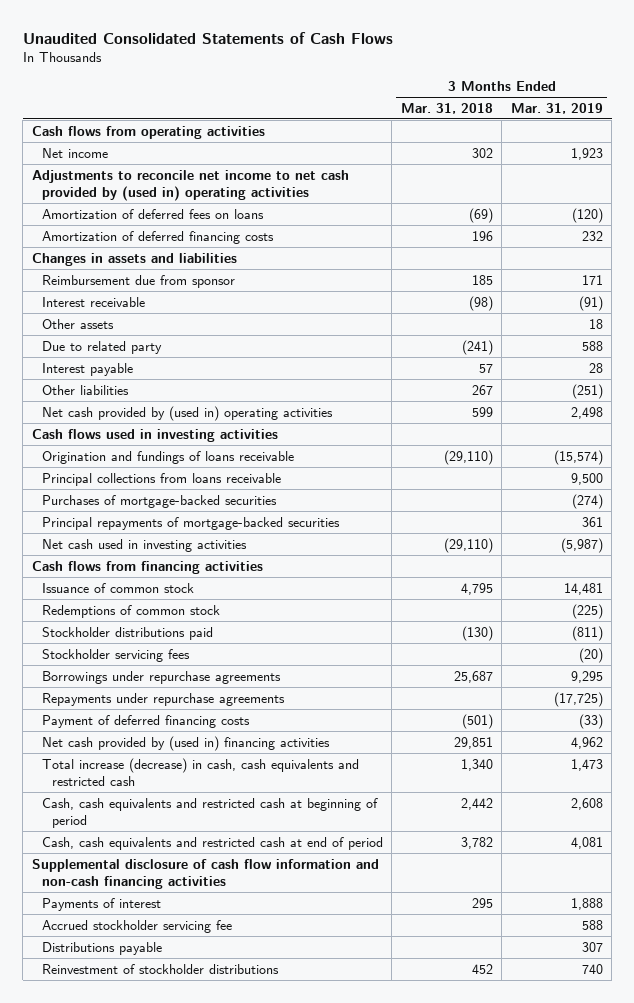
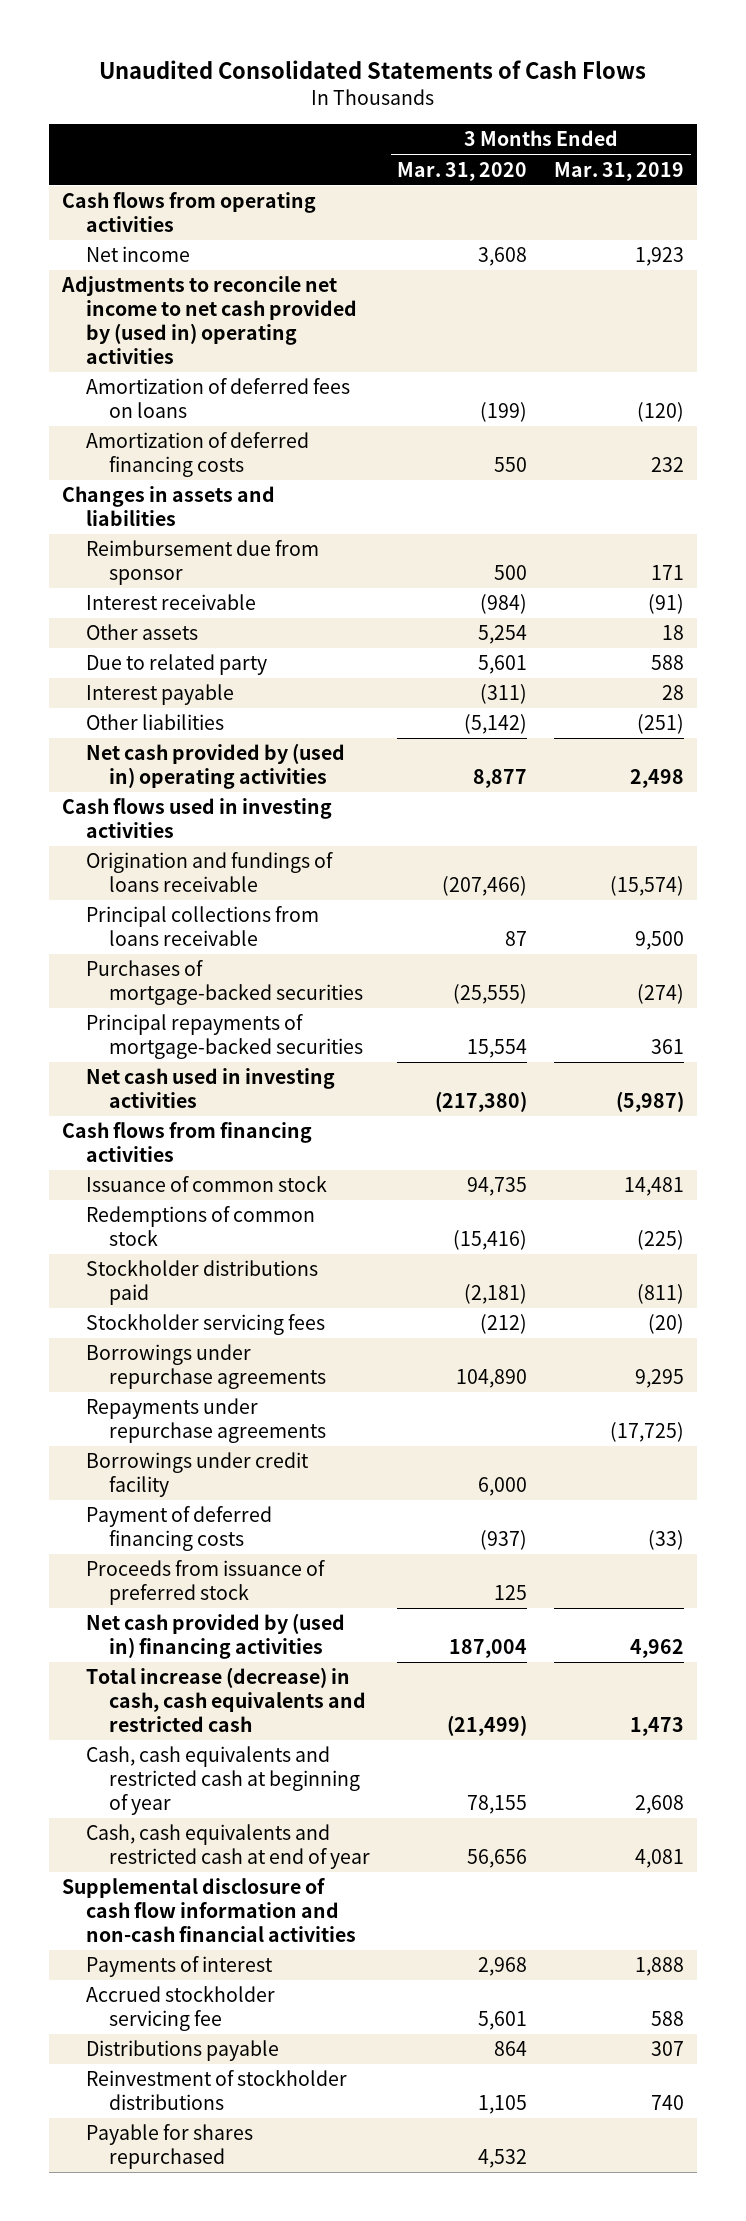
[400,102,493,114] Mar. 31, 2018 -> none
none -> [397,161,528,181] Mar. 31, 2020
none -> [85,1452,309,1498] Borrowings under credit facility
none -> [85,1560,325,1606] Proceeds from issuance of preferred stock
[42,797,379,828] Cash, cash equivalents and restricted cash at beginning of period -> [85,1746,361,1815] Cash, cash equivalents and restricted cash at beginning of year
[42,836,384,850] Cash, cash equivalents and restricted cash at end of period -> [85,1824,371,1870] Cash, cash equivalents and restricted cash at end of year
[31,858,379,889] Supplemental disclosure of cash flow information and non-cash financing activities -> [62,1878,356,1942] Supplemental disclosure of cash flow information and non-cash financial activities
none -> [85,2124,253,2170] Payable for shares repurchased

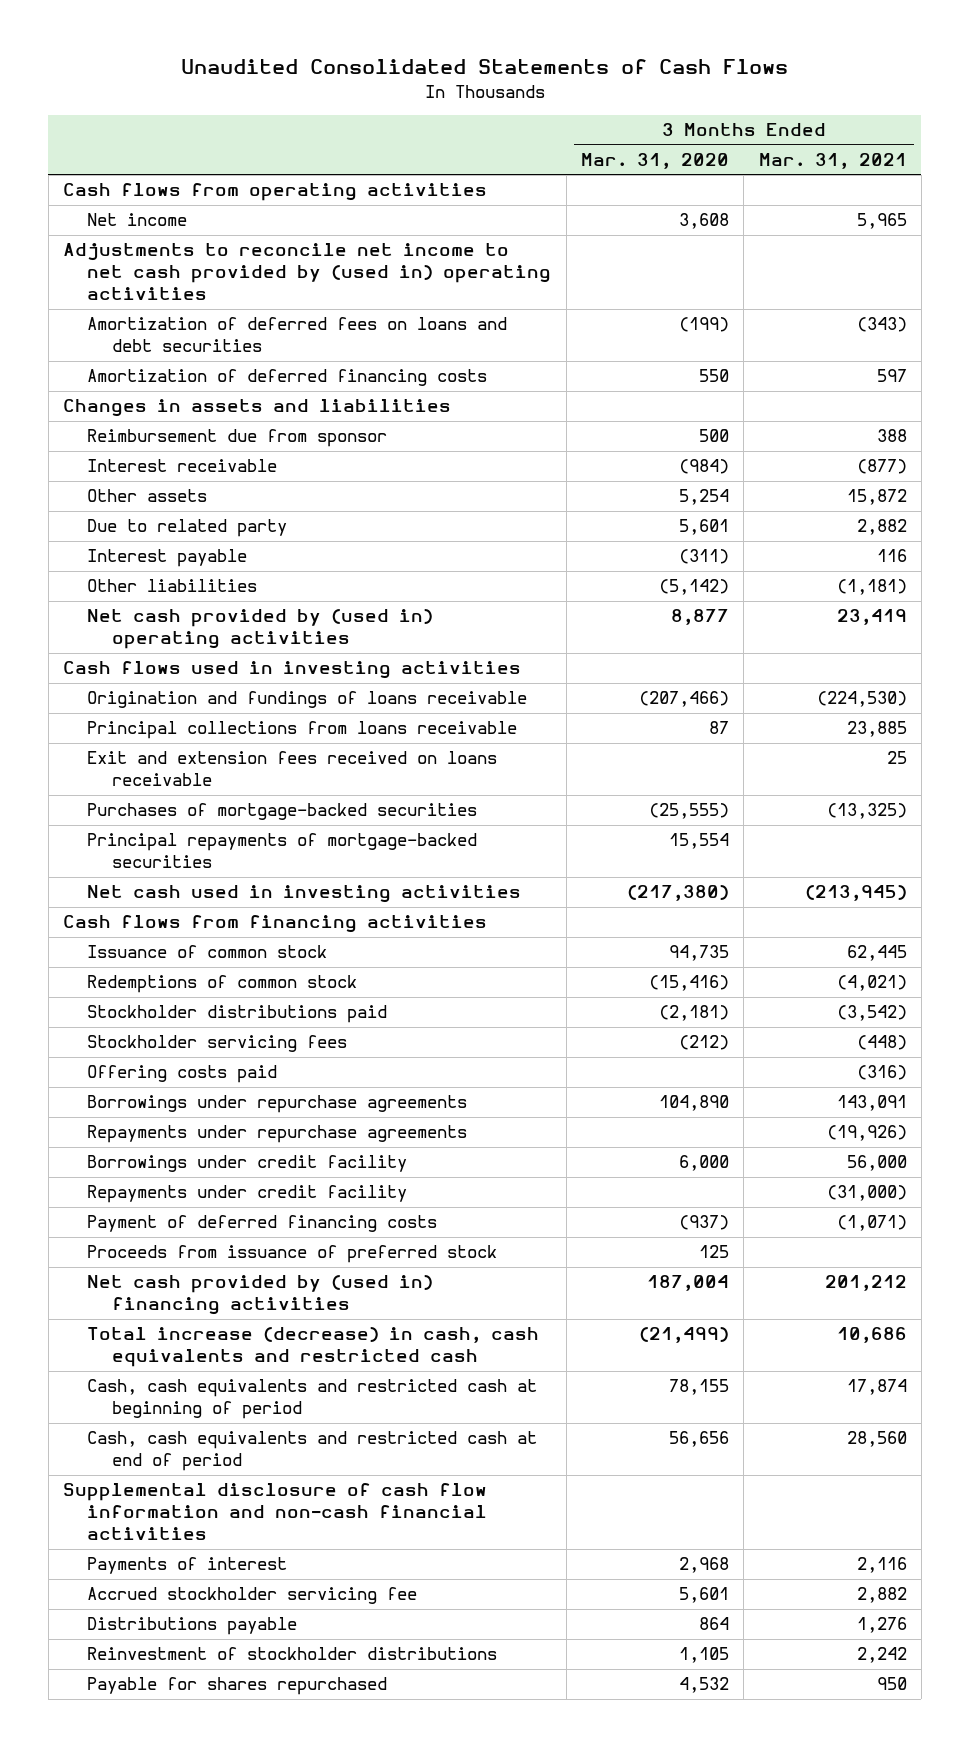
[554,161,685,181] Mar. 31, 2019 -> none
none -> [758,152,907,169] Mar. 31, 2021
[85,378,350,419] Amortization of deferred fees on loans -> [87,317,508,353] Amortization of deferred fees on loans and debt securities
none -> [87,751,498,787] Exit and extension fees received on loans receivable
none -> [87,1065,278,1084] Offering costs paid
none -> [87,1185,408,1204] Repayments under credit facility
[85,1746,361,1815] Cash, cash equivalents and restricted cash at beginning of year -> [87,1379,538,1420] Cash, cash equivalents and restricted cash at beginning of period
[85,1824,371,1870] Cash, cash equivalents and restricted cash at end of year -> [87,1431,538,1472] Cash, cash equivalents and restricted cash at end of period

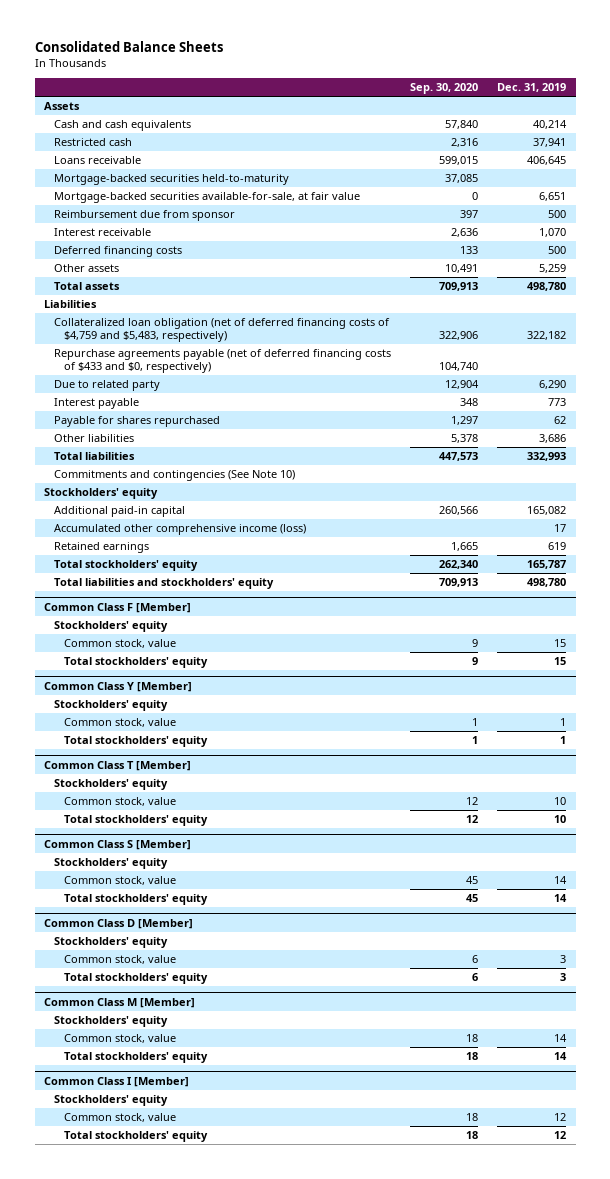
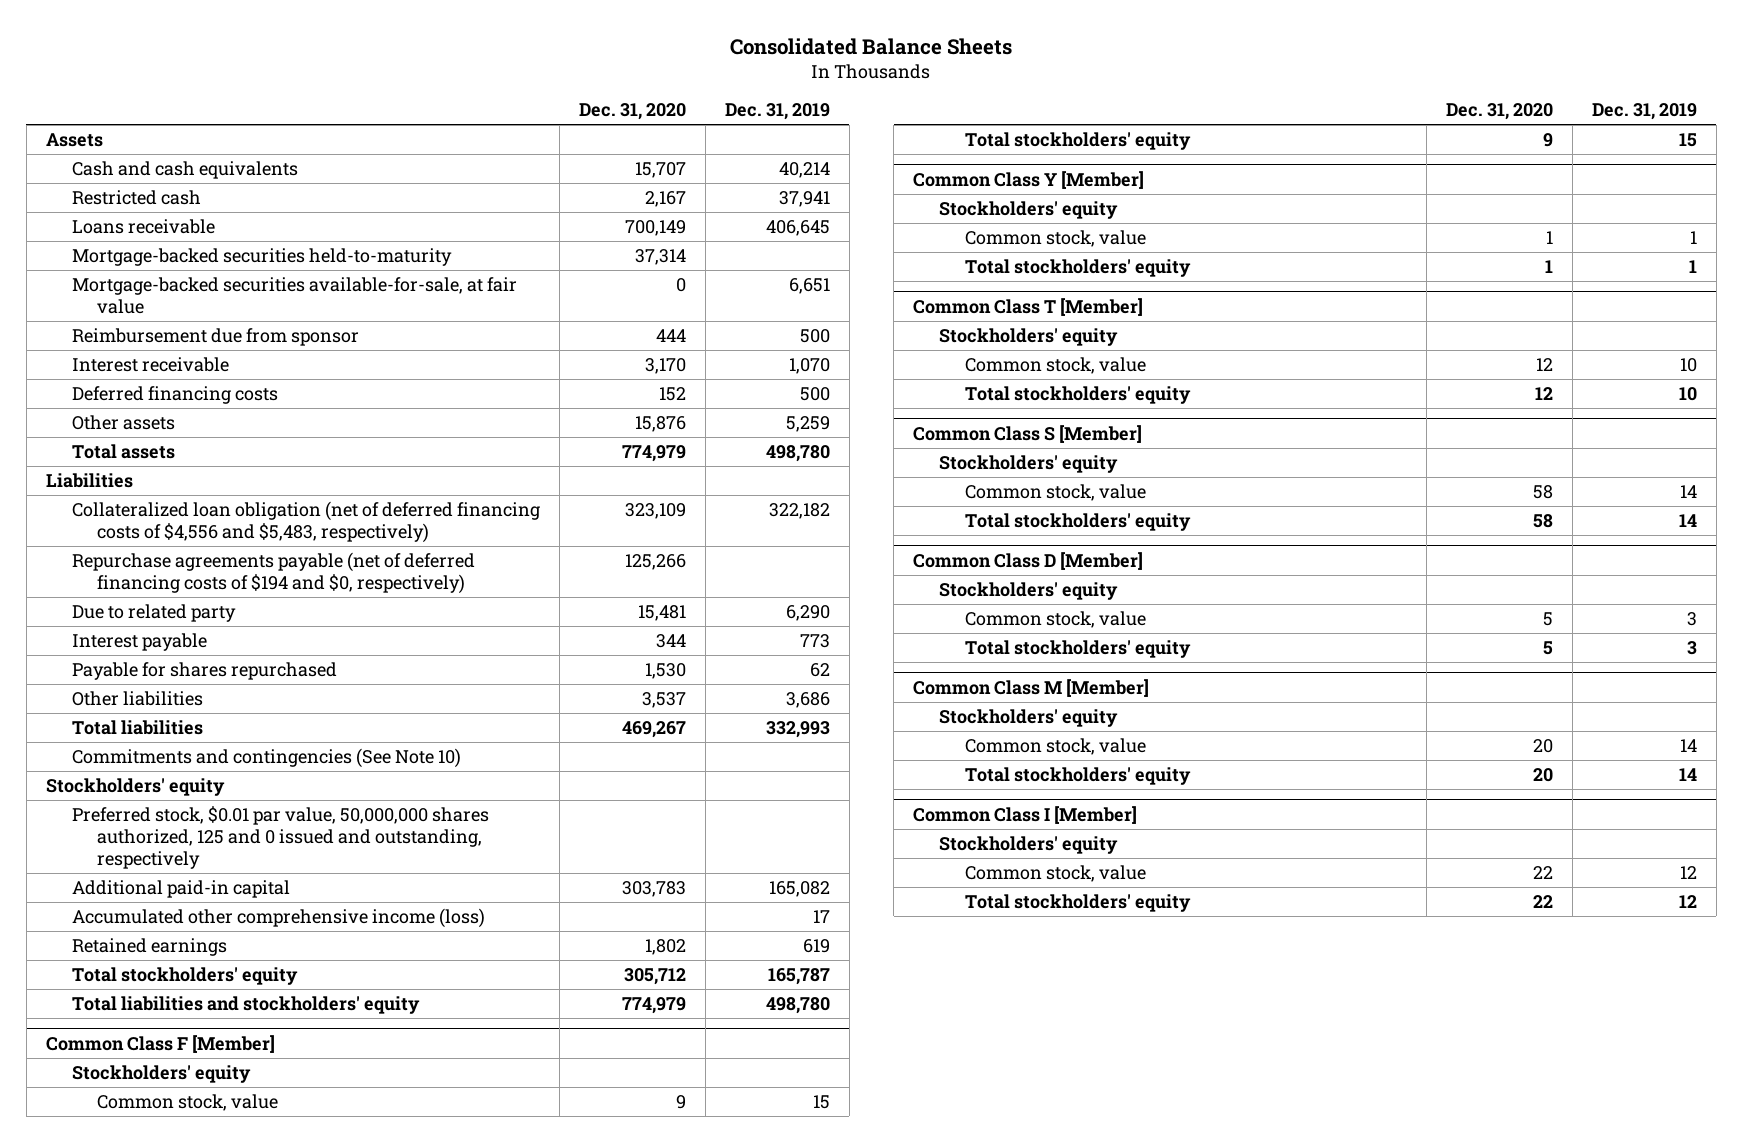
[410,83,479,95] Sep. 30, 2020 -> none
none -> [578,103,686,121] Dec. 31, 2020
[54,318,391,343] Collateralized loan obligation (net of deferred financing costs of $4,759 and $5,483, respectively) -> [71,500,540,543] Collateralized loan obligation (net of deferred financing costs of $4,556 and $5,483, respectively)
[54,349,392,374] Repurchase agreements payable (net of deferred financing costs of $433 and $0, respectively) -> [71,551,475,594] Repurchase agreements payable (net of deferred financing costs of $194 and $0, respectively)
none -> [71,805,489,869] Preferred stock, $0.01 par value, 50,000,000 shares authorized, 125 and 0 issued and outstanding, respectively

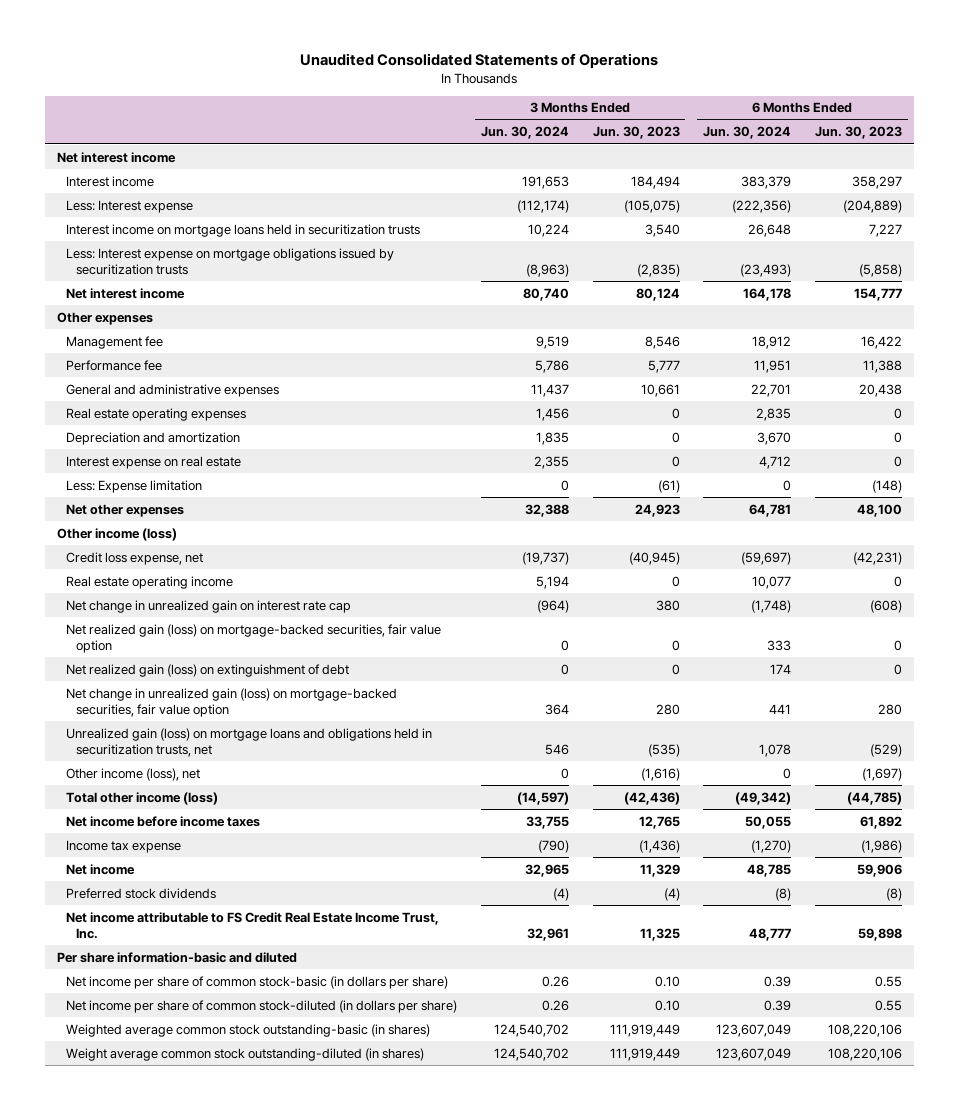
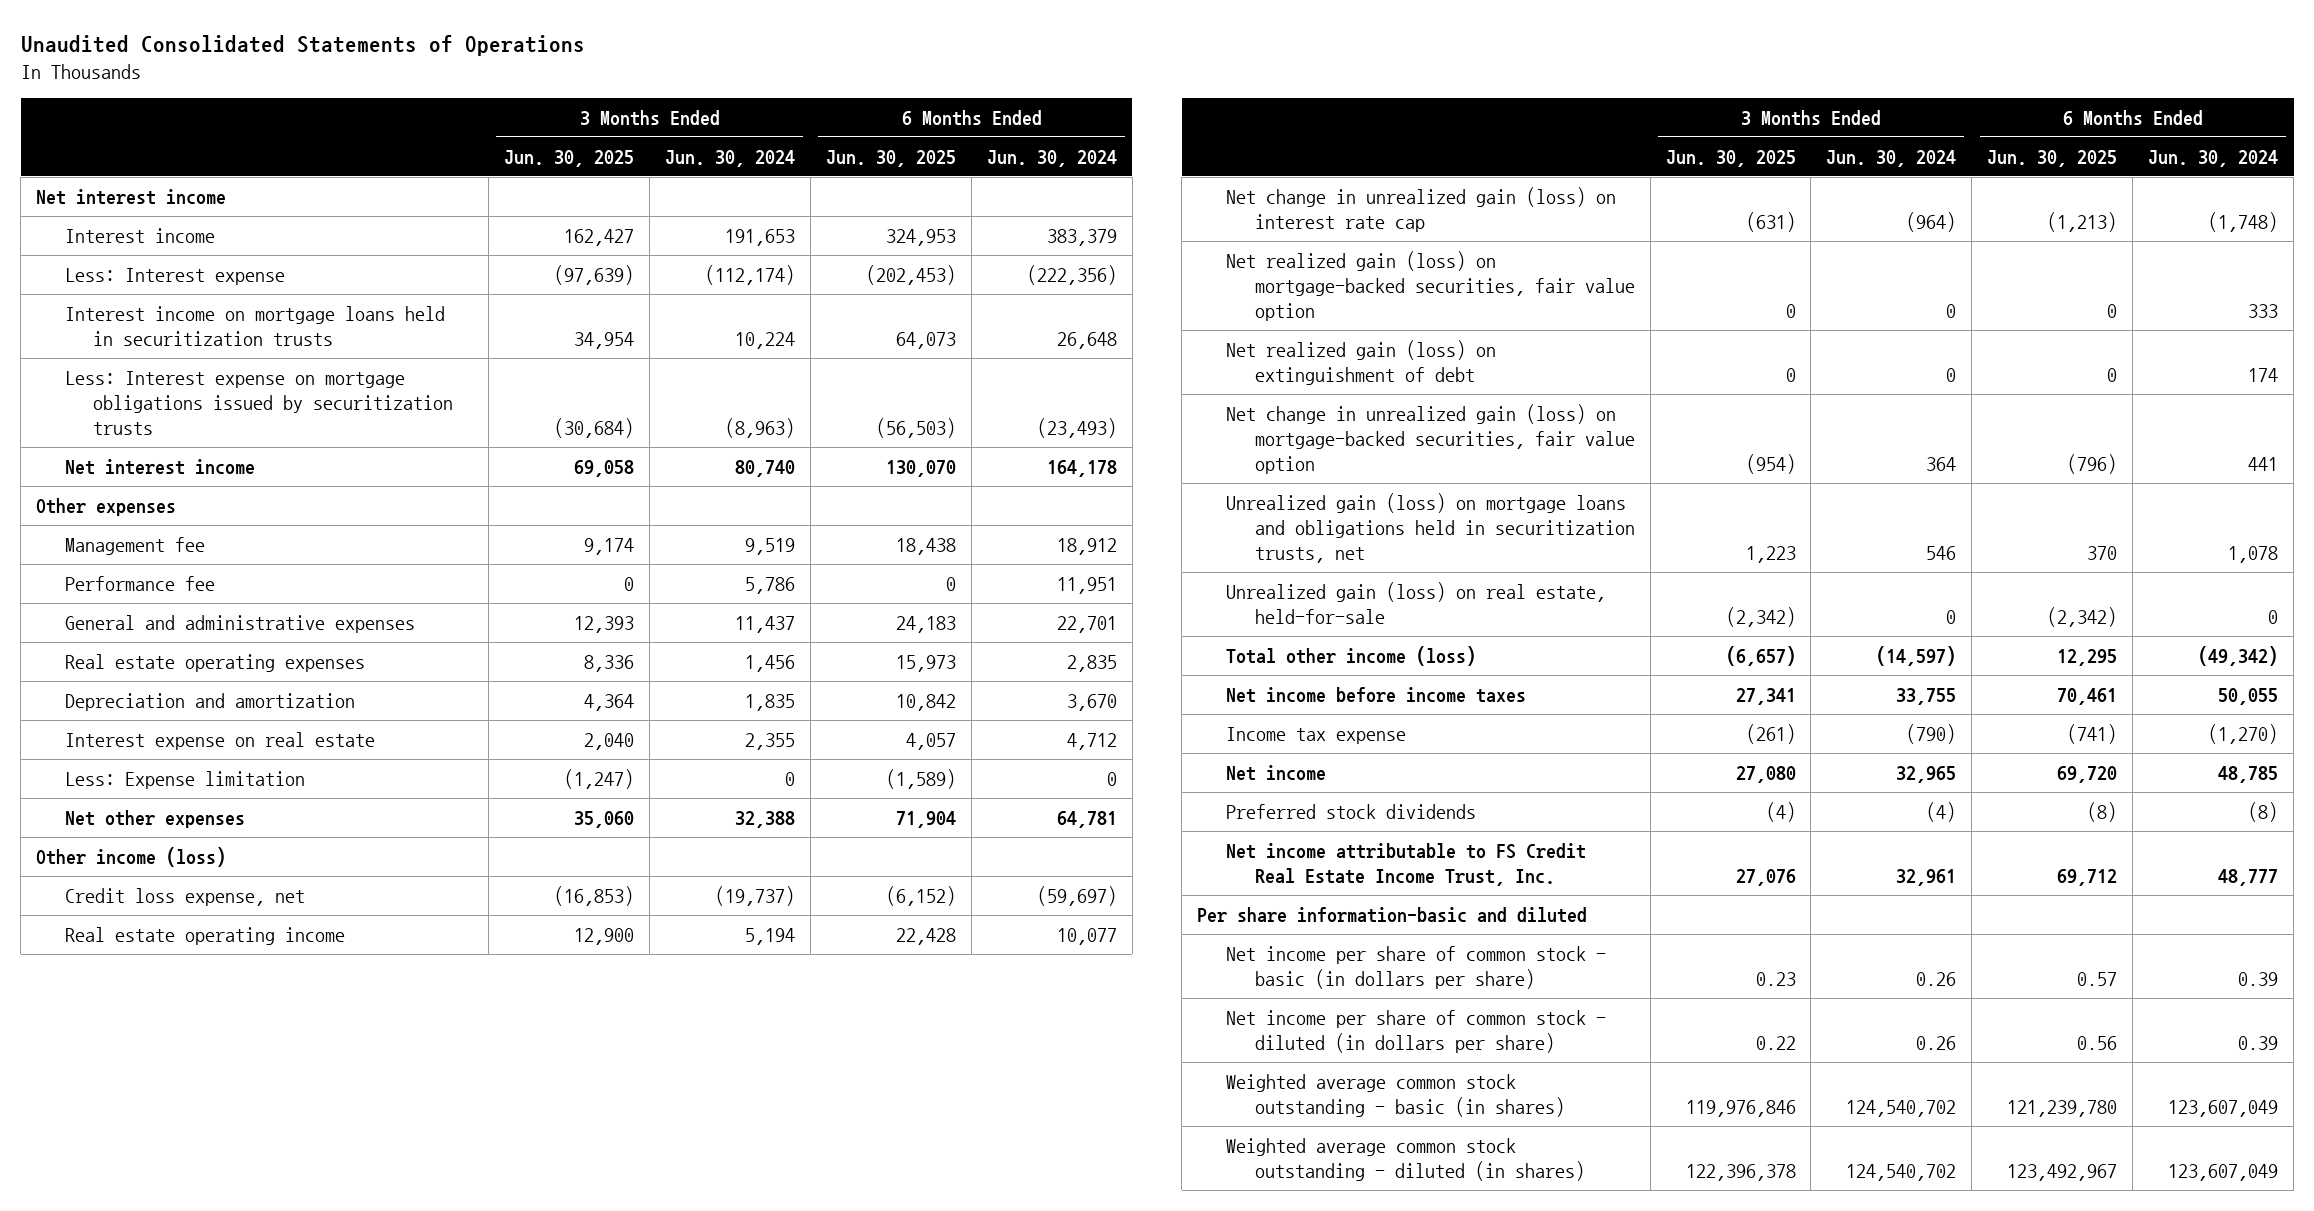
[592,126,680,140] Jun. 30, 2023 -> none
[814,126,902,140] Jun. 30, 2023 -> none
none -> [504,149,635,167] Jun. 30, 2025
none -> [826,149,957,167] Jun. 30, 2025
[66,599,352,613] Net change in unrealized gain on interest rate cap -> [1225,186,1616,232] Net change in unrealized gain (loss) on interest rate cap
[66,767,201,781] Other income (loss), net -> none
none -> [1225,581,1606,624] Unrealized gain (loss) on real estate, held-for-sale
[66,975,449,989] Net income per share of common stock-basic (in dollars per share) -> [1225,945,1606,989] Net income per share of common stock - basic (in dollars per share)
[66,999,458,1013] Net income per share of common stock-diluted (in dollars per share) -> [1225,1009,1606,1053] Net income per share of common stock - diluted (in dollars per share)
[66,1023,431,1037] Weighted average common stock outstanding-basic (in shares) -> [1225,1073,1565,1117] Weighted average common stock outstanding - basic (in shares)
[66,1047,425,1061] Weight average common stock outstanding-diluted (in shares) -> [1225,1137,1585,1181] Weighted average common stock outstanding - diluted (in shares)

